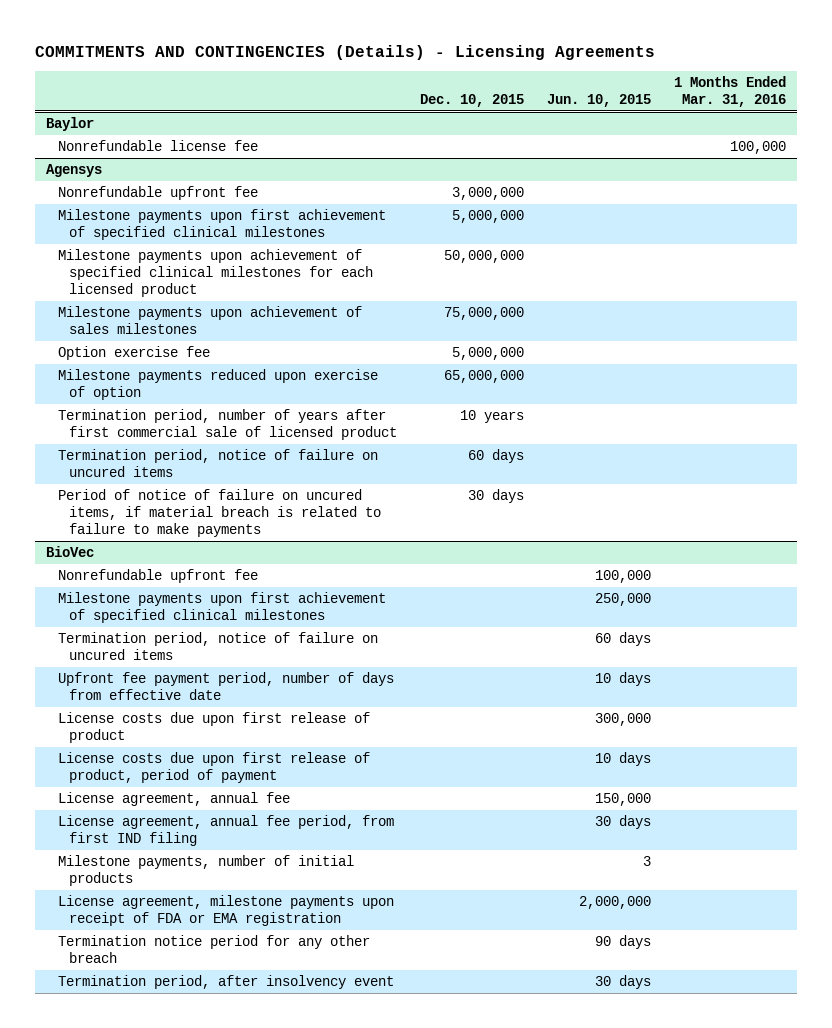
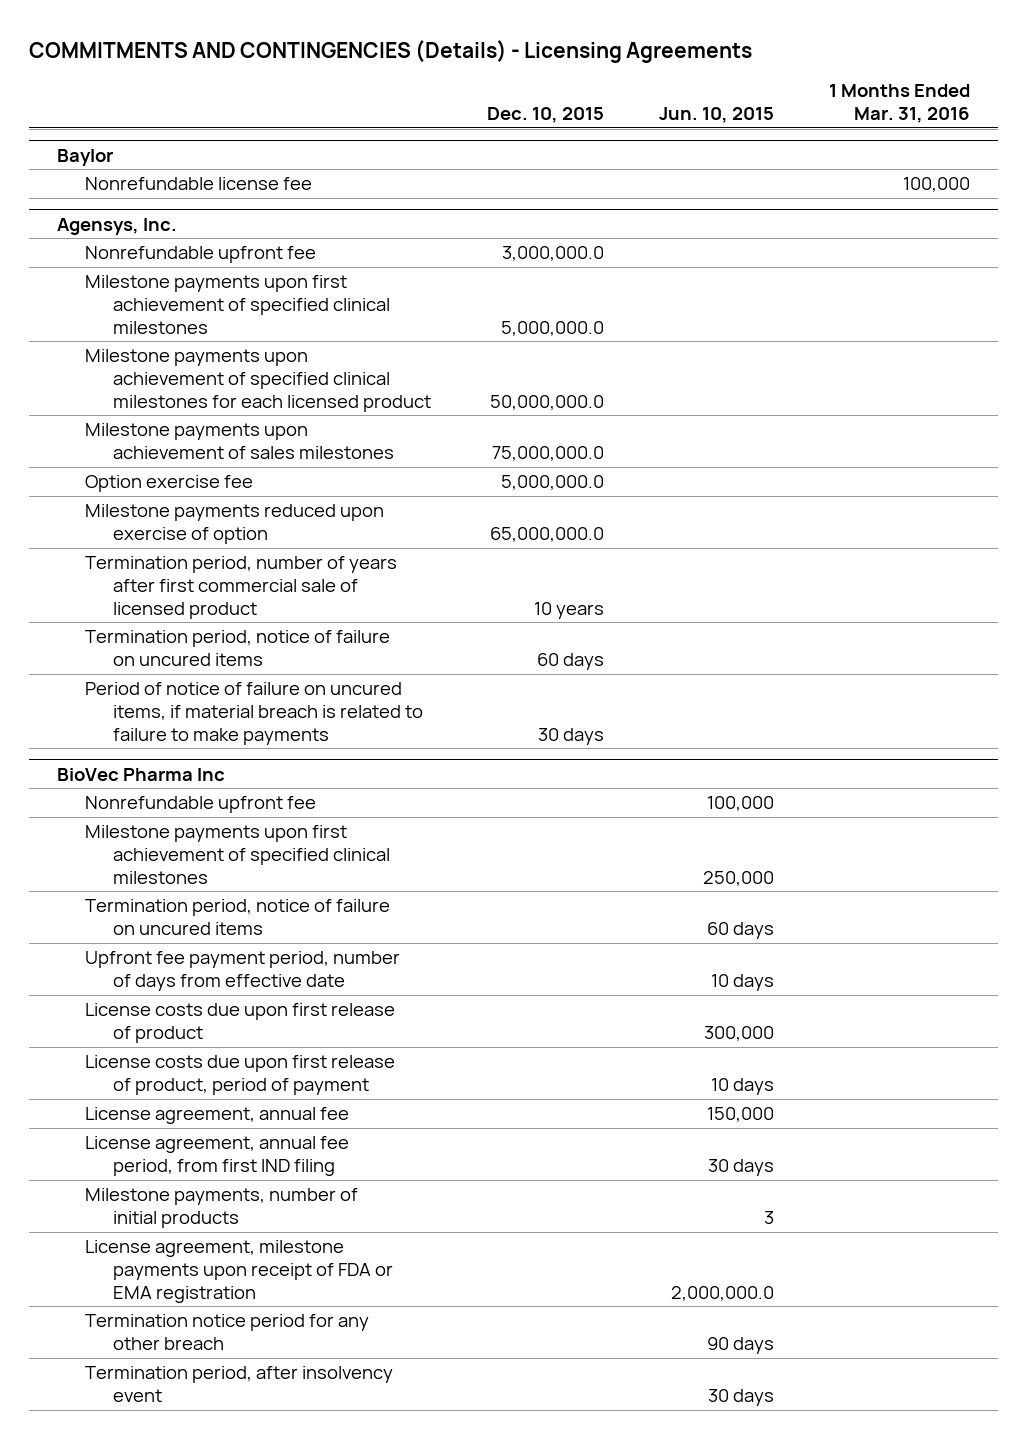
[46,164,103,178] Agensys -> [56,217,177,235] Agensys, Inc.
[452,187,525,201] 3,000,000 -> [501,246,604,262] 3,000,000.0
[452,210,525,224] 5,000,000 -> [500,320,604,336] 5,000,000.0
[444,250,525,264] 50,000,000 -> [489,394,604,410] 50,000,000.0
[444,307,525,321] 75,000,000 -> [491,445,604,461] 75,000,000.0
[452,347,525,361] 5,000,000 -> [500,475,604,491] 5,000,000.0
[444,370,525,384] 65,000,000 -> [489,526,604,542] 65,000,000.0
[46,546,95,558] BioVec -> [56,767,225,781] BioVec Pharma Inc
[578,896,651,910] 2,000,000 -> [671,1285,775,1301] 2,000,000.0

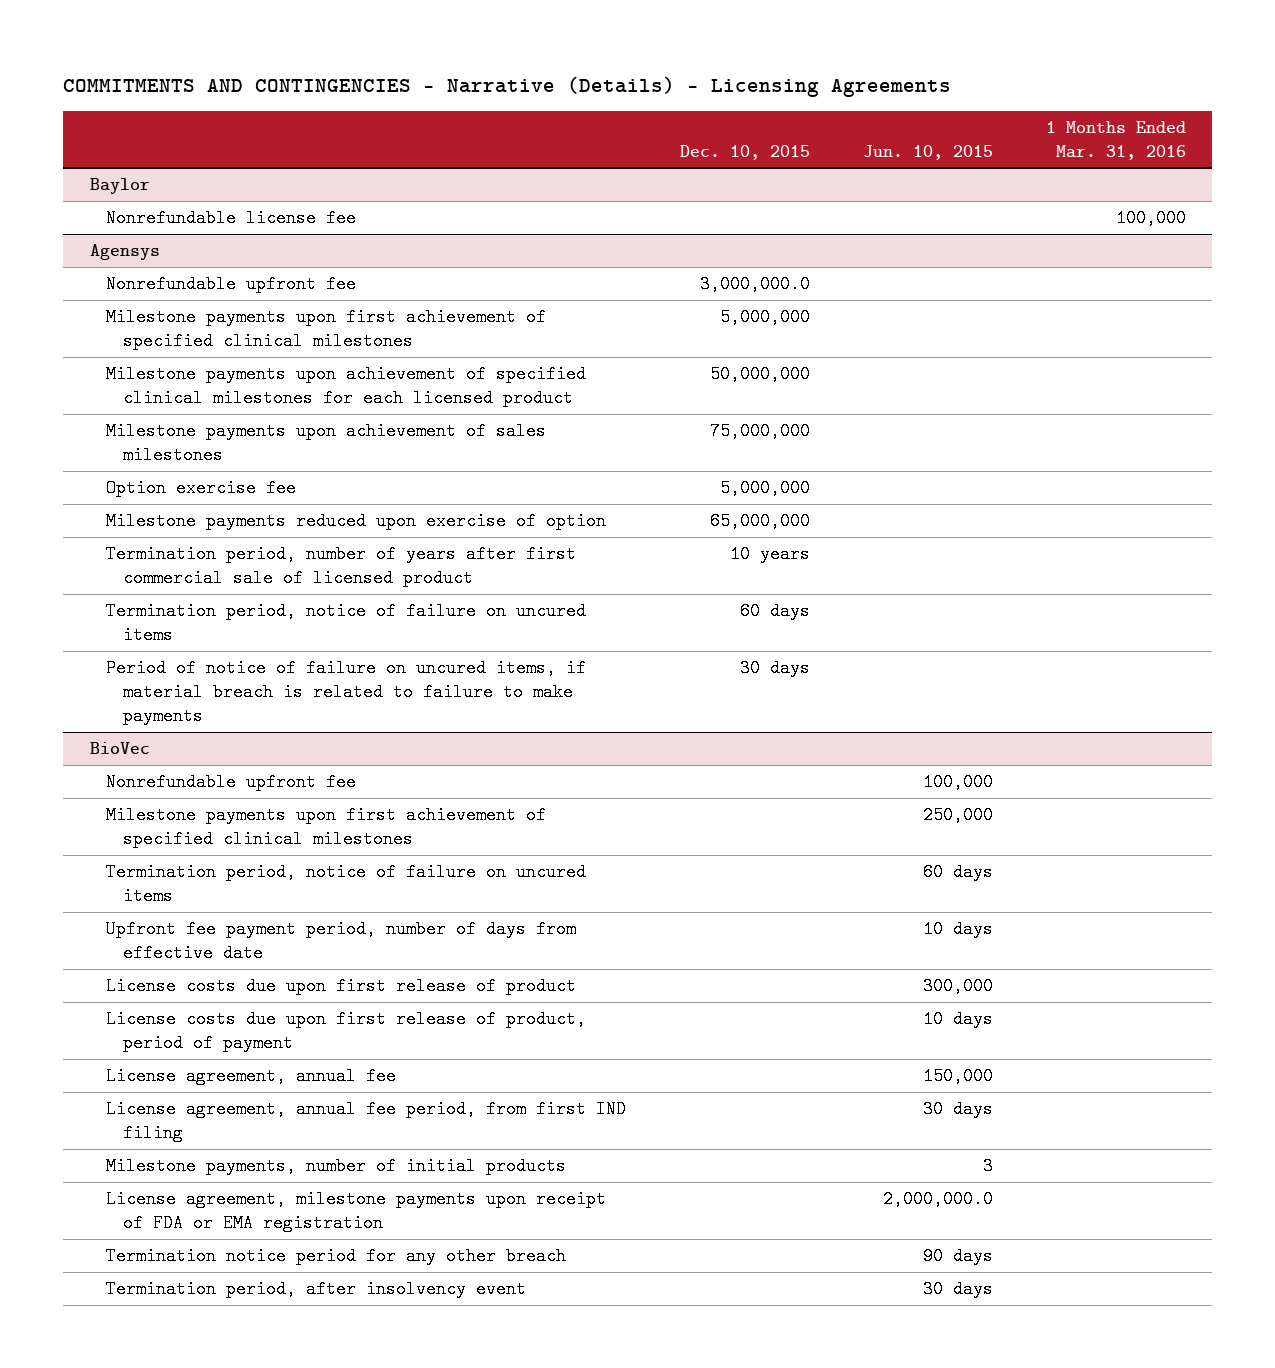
[29,39,753,63] COMMITMENTS AND CONTINGENCIES (Details) - Licensing Agreements -> [62,75,951,97] COMMITMENTS AND CONTINGENCIES - Narrative (Details) - Licensing Agreements
[56,217,177,235] Agensys, Inc. -> [89,244,160,261] Agensys
[500,320,604,336] 5,000,000.0 -> [719,308,810,327] 5,000,000
[489,394,604,410] 50,000,000.0 -> [709,365,810,384] 50,000,000
[491,445,604,461] 75,000,000.0 -> [709,422,810,441] 75,000,000
[500,475,604,491] 5,000,000.0 -> [719,479,810,498] 5,000,000
[489,526,604,542] 65,000,000.0 -> [709,512,810,531] 65,000,000
[56,767,225,781] BioVec Pharma Inc -> [89,742,150,755] BioVec

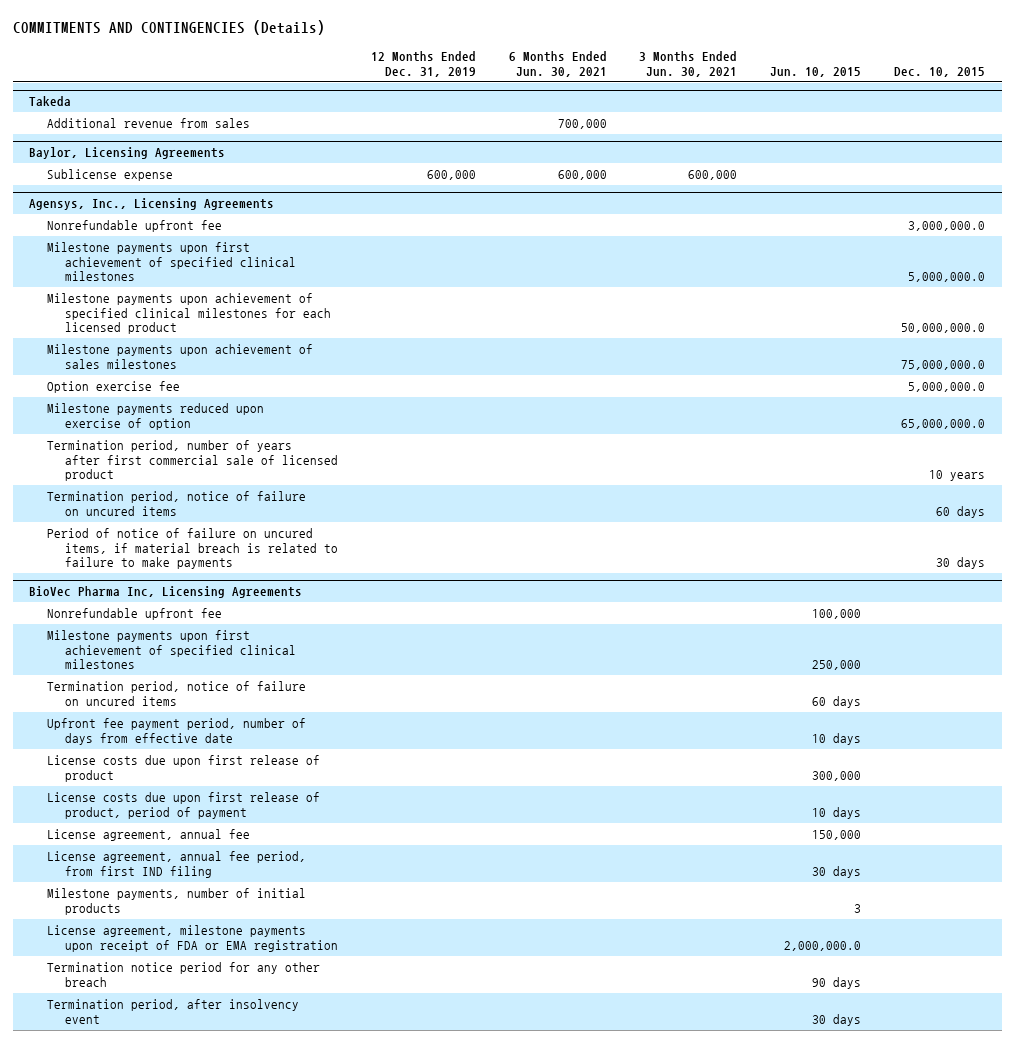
[62,75,951,97] COMMITMENTS AND CONTINGENCIES - Narrative (Details) - Licensing Agreements -> [12,20,325,36] COMMITMENTS AND CONTINGENCIES (Details)
[1045,120,1186,160] 1 Months Ended Mar. 31, 2016 -> none
none -> [370,51,476,77] 12 Months Ended Dec. 31, 2019
none -> [508,51,607,77] 6 Months Ended Jun. 30, 2021
none -> [639,51,738,77] 3 Months Ended Jun. 30, 2021
[106,209,357,228] Nonrefundable license fee -> none
none -> [29,96,72,107] Takeda
none -> [47,118,251,129] Additional revenue from sales
[89,178,150,195] Baylor -> [29,147,226,160] Baylor, Licensing Agreements
none -> [47,169,174,182] Sublicense expense
[89,244,160,261] Agensys -> [29,198,275,211] Agensys, Inc., Licensing Agreements
[719,308,810,327] 5,000,000 -> [908,272,986,283] 5,000,000.0
[709,365,810,384] 50,000,000 -> [901,323,986,334] 50,000,000.0
[709,422,810,441] 75,000,000 -> [901,359,986,370] 75,000,000.0
[719,479,810,498] 5,000,000 -> [908,382,986,393] 5,000,000.0
[709,512,810,531] 65,000,000 -> [901,418,986,429] 65,000,000.0
[89,742,150,755] BioVec -> [29,586,303,599] BioVec Pharma Inc, Licensing Agreements

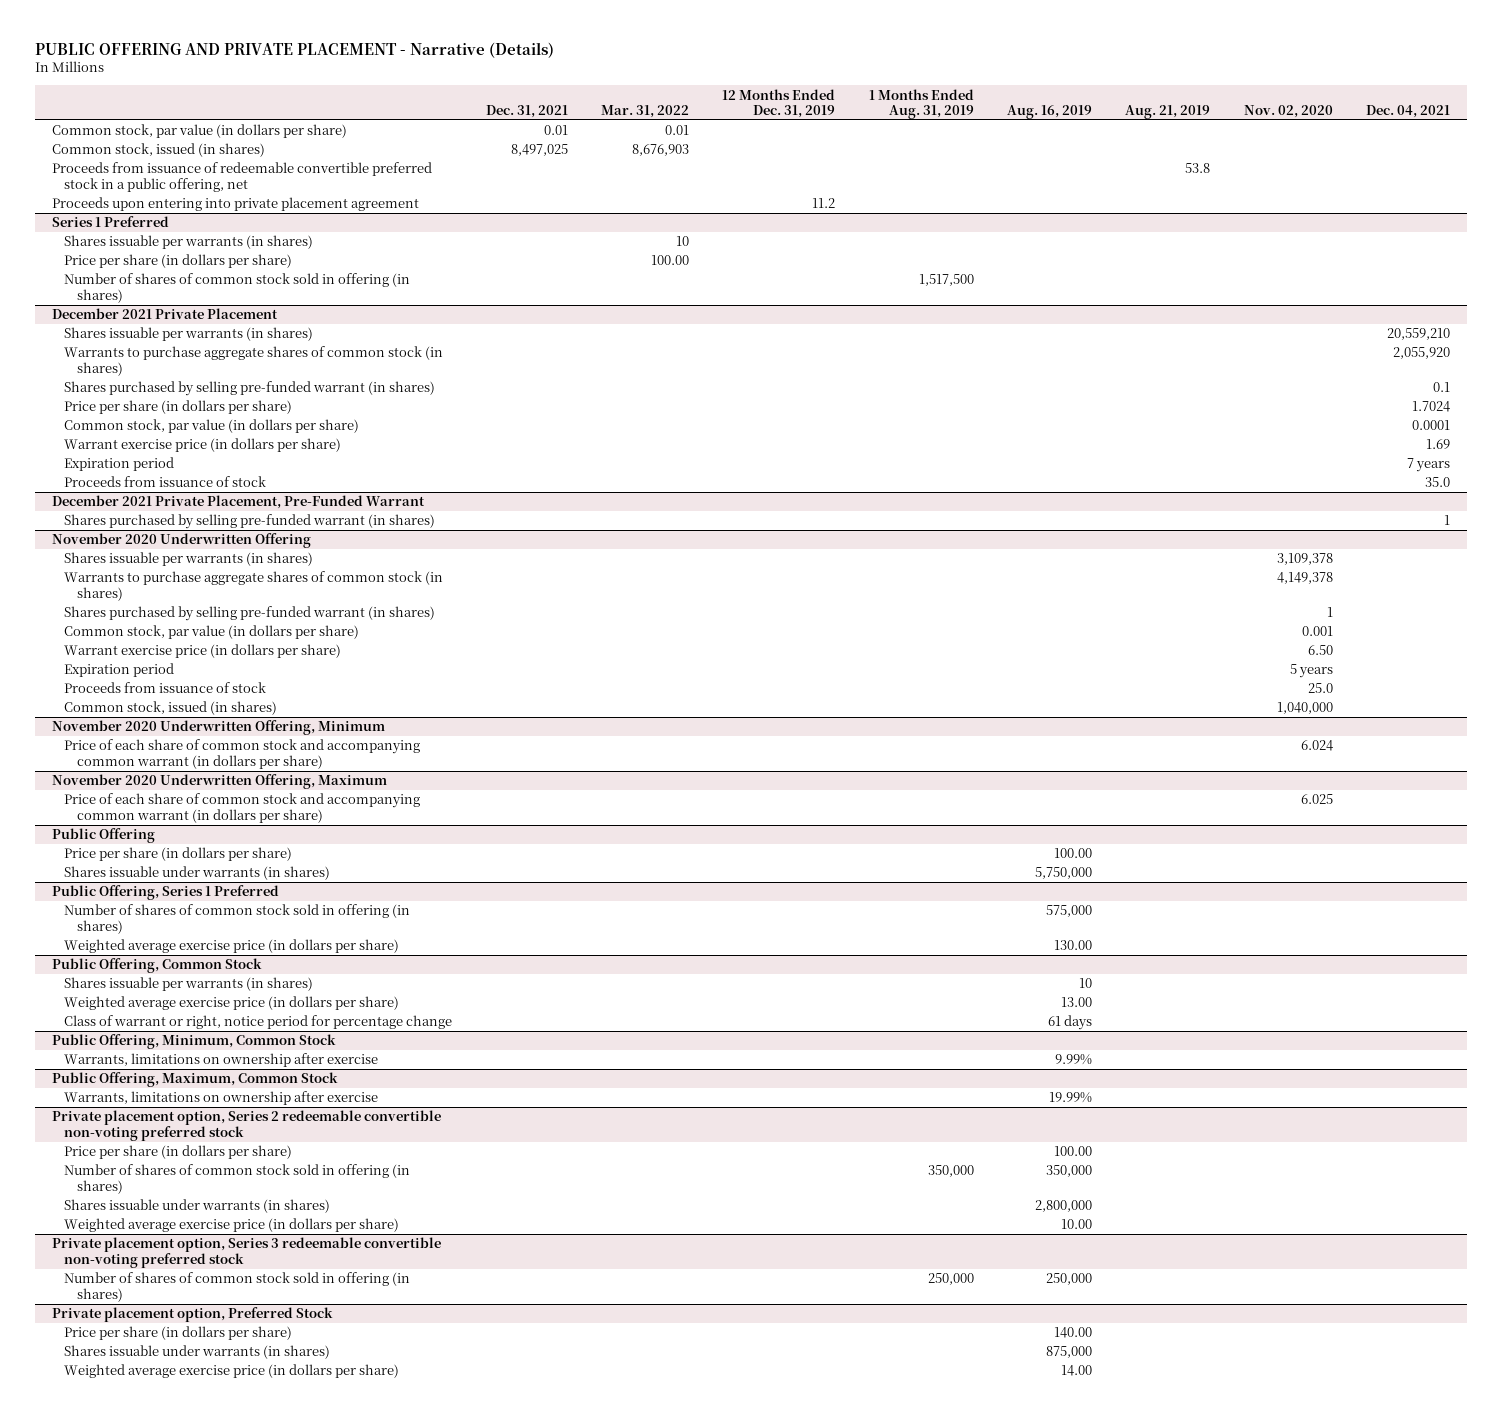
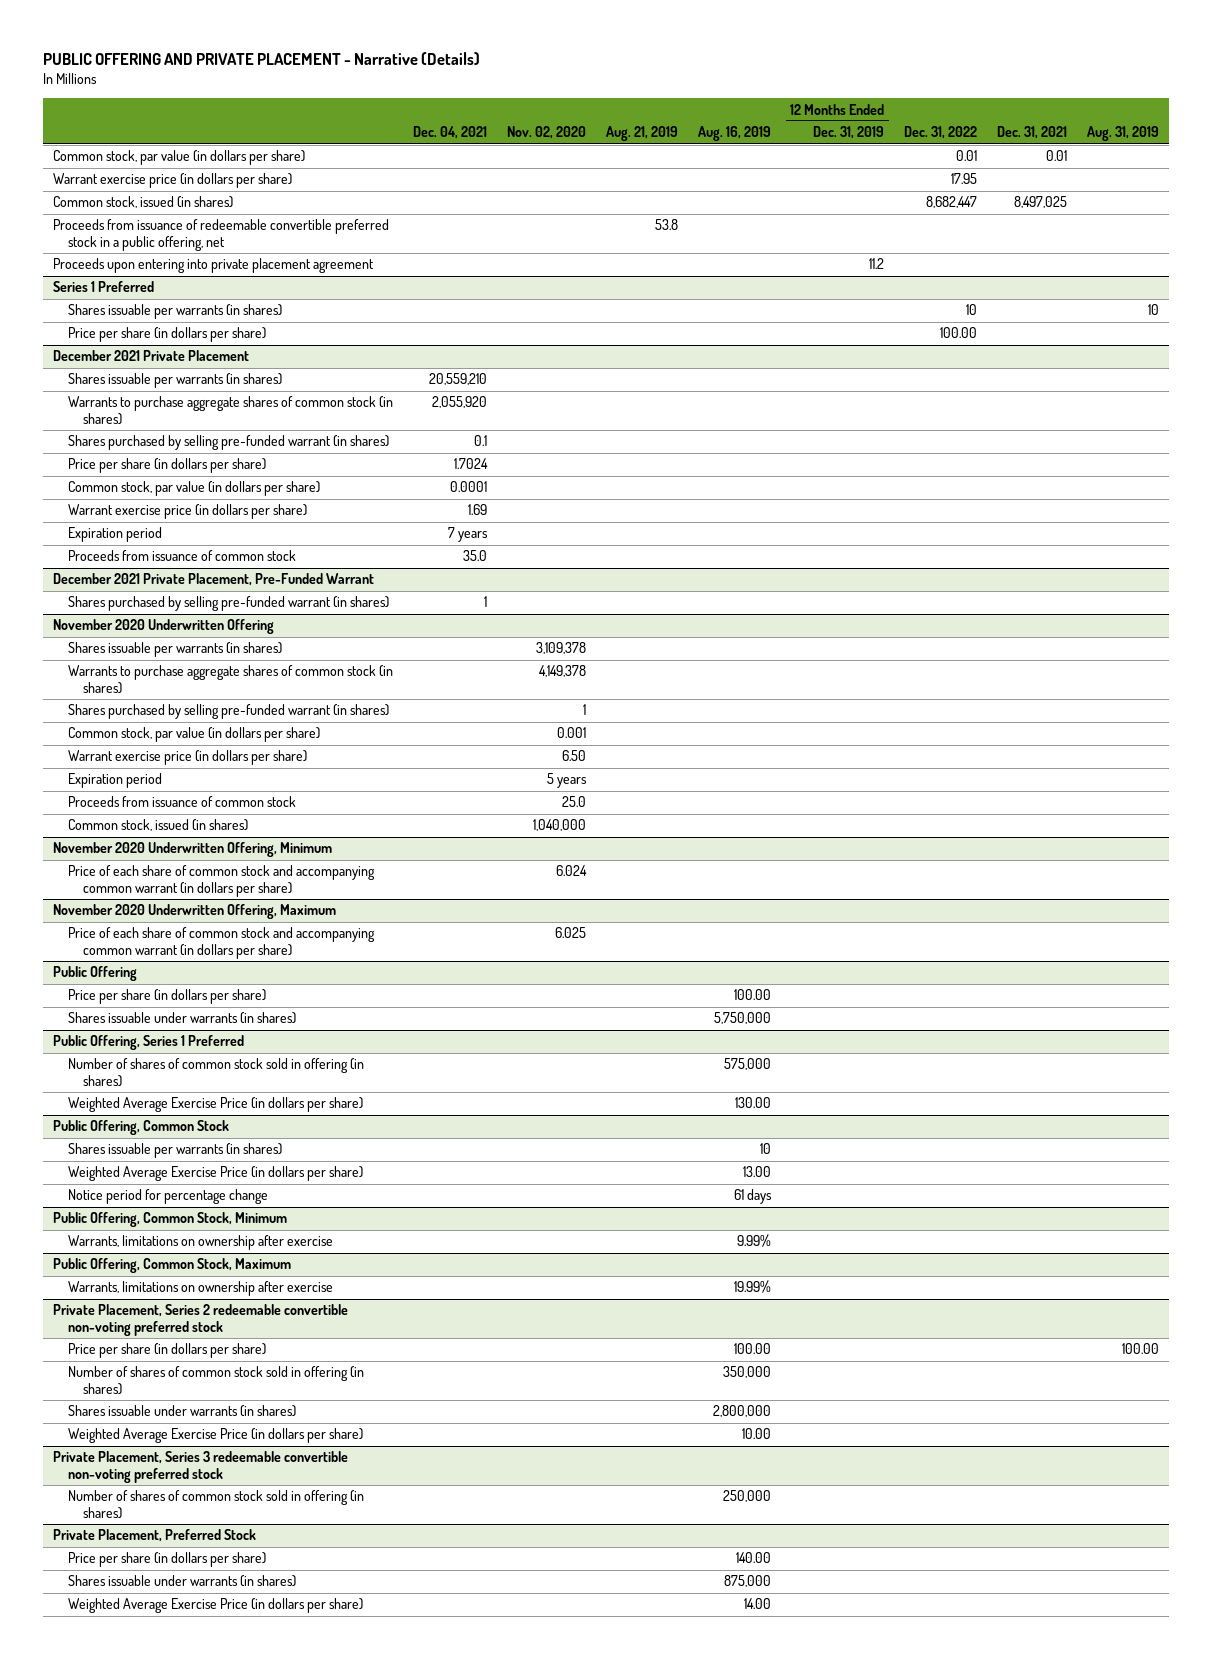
[600,104,689,118] Mar. 31, 2022 -> none
[868,88,974,119] 1 Months Ended Aug. 31, 2019 -> none
none -> [904,126,978,140] Dec. 31, 2022
none -> [1087,126,1160,142] Aug. 31, 2019
none -> [52,173,292,189] Warrant exercise price (in dollars per share)
[64,273,411,303] Number of shares of common stock sold in offering (in shares) -> none
[64,476,267,488] Proceeds from issuance of stock -> [68,550,297,562] Proceeds from issuance of common stock
[64,682,267,694] Proceeds from issuance of stock -> [68,796,297,808] Proceeds from issuance of common stock
[64,939,400,954] Weighted average exercise price (in dollars per share) -> [68,1097,364,1113] Weighted Average Exercise Price (in dollars per share)
[64,996,400,1011] Weighted average exercise price (in dollars per share) -> [68,1166,364,1182] Weighted Average Exercise Price (in dollars per share)
[64,1015,453,1030] Class of warrant or right, notice period for percentage change -> [68,1189,269,1205] Notice period for percentage change
[51,1034,336,1050] Public Offering, Minimum, Common Stock -> [52,1212,287,1228] Public Offering, Common Stock, Minimum
[51,1072,338,1088] Public Offering, Maximum, Common Stock -> [52,1258,291,1274] Public Offering, Common Stock, Maximum
[51,1110,441,1141] Private placement option, Series 2 redeemable convertible non-voting preferred stock -> [52,1304,348,1337] Private Placement, Series 2 redeemable convertible non-voting preferred stock
[64,1218,400,1233] Weighted average exercise price (in dollars per share) -> [68,1428,364,1444] Weighted Average Exercise Price (in dollars per share)
[51,1237,441,1268] Private placement option, Series 3 redeemable convertible non-voting preferred stock -> [52,1451,348,1484] Private Placement, Series 3 redeemable convertible non-voting preferred stock
[51,1307,333,1323] Private placement option, Preferred Stock -> [52,1529,256,1543] Private Placement, Preferred Stock
[64,1364,400,1379] Weighted average exercise price (in dollars per share) -> [68,1598,364,1614] Weighted Average Exercise Price (in dollars per share)

